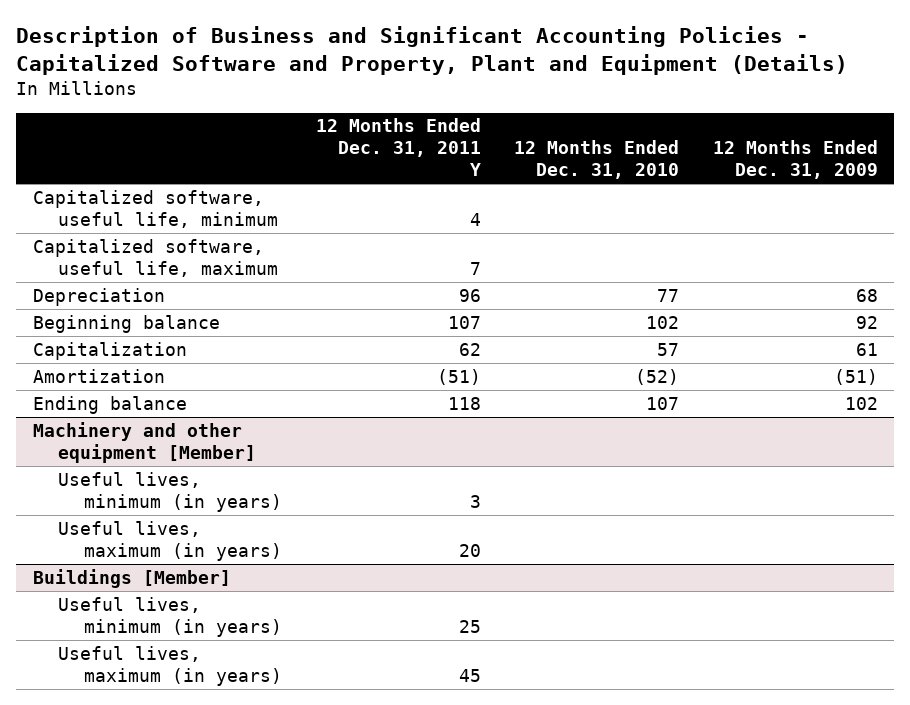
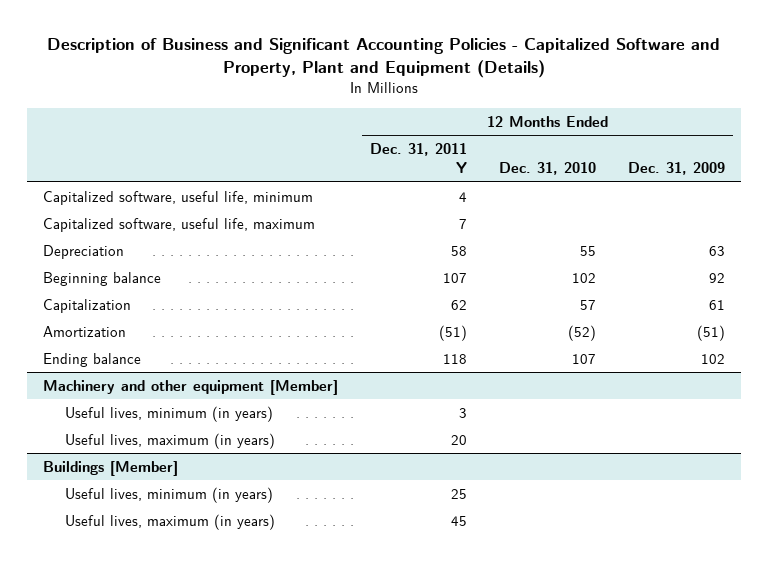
[458,288,481,302] 96 -> [451,245,468,256] 58
[657,288,680,302] 77 -> [580,245,597,256] 55
[855,288,878,302] 68 -> [709,245,726,256] 63

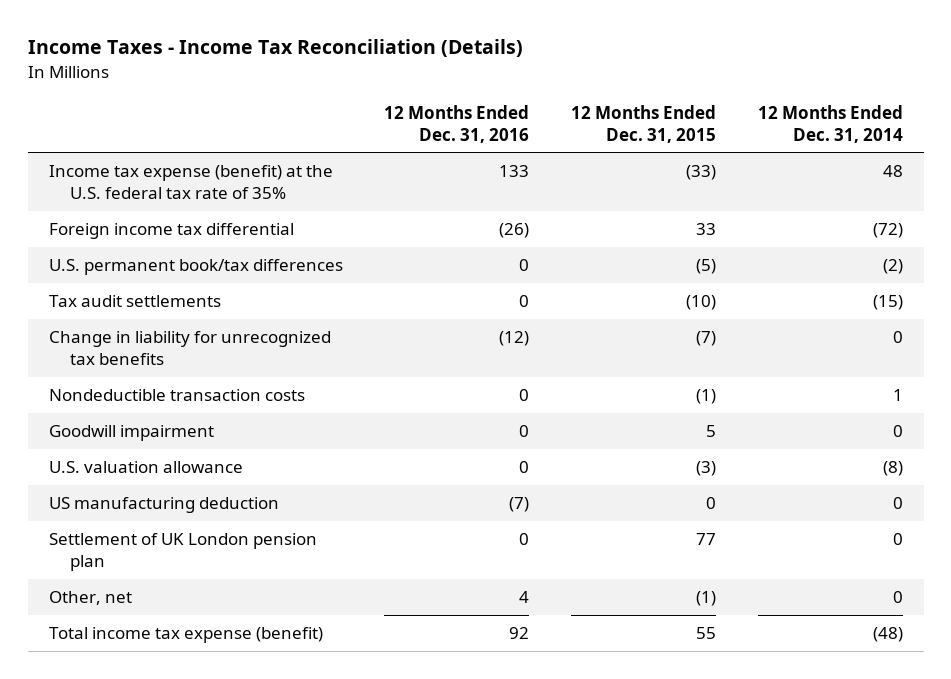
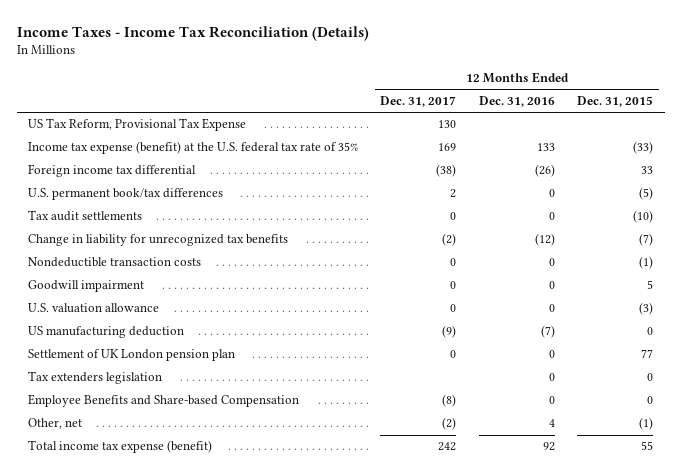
[757,104,903,143] 12 Months Ended Dec. 31, 2014 -> none
none -> [380,95,457,107] Dec. 31, 2017
none -> [27,118,246,132] US Tax Reform, Provisional Tax Expense
none -> [27,371,162,385] Tax extenders legislation
none -> [27,394,299,408] Employee Benefits and Share-based Compensation

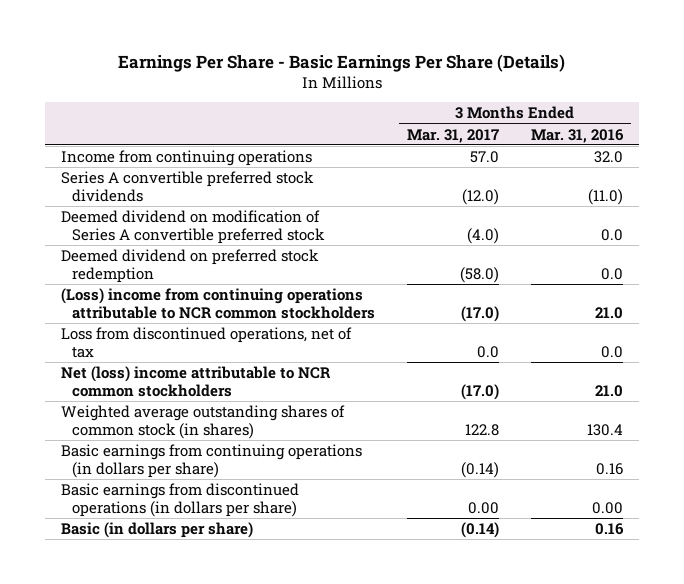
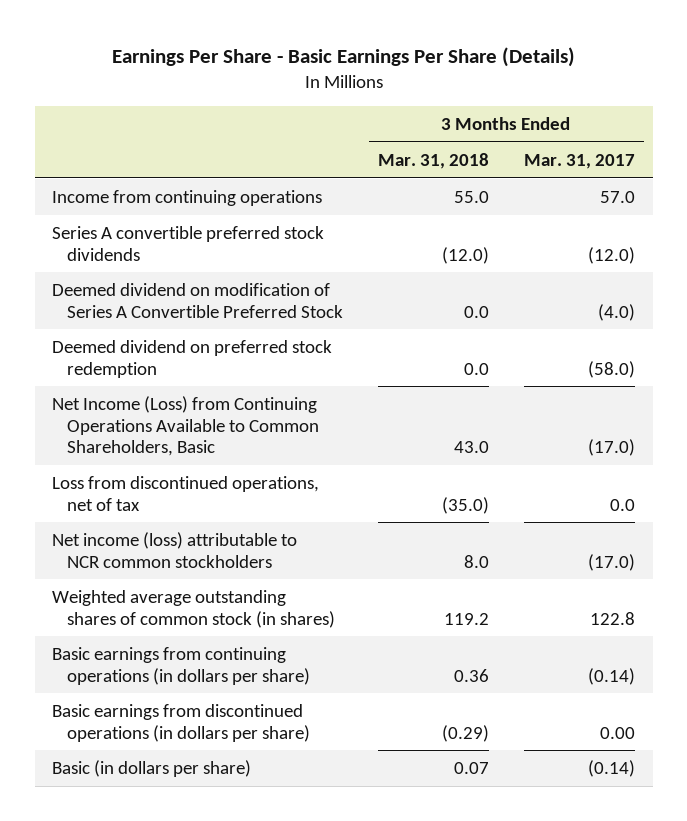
[531,128,625,143] Mar. 31, 2016 -> none
none -> [377,152,489,169] Mar. 31, 2018
[60,209,326,244] Deemed dividend on modification of Series A convertible preferred stock -> [52,282,343,318] Deemed dividend on modification of Series A Convertible Preferred Stock
[60,287,376,319] (Loss) income from continuing operations attributable to NCR common stockholders -> [52,395,319,457] Net Income (Loss) from Continuing Operations Available to Common Shareholders, Basic
[60,365,331,397] Net (loss) income attributable to NCR common stockholders -> [52,531,298,568] Net income (loss) attributable to NCR common stockholders

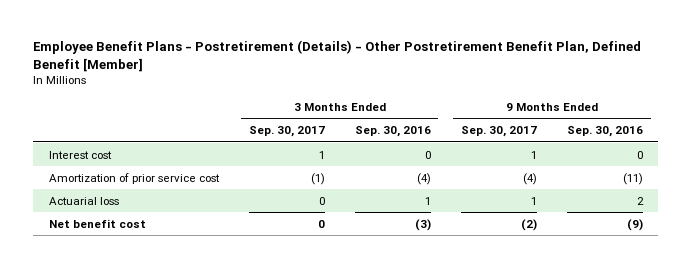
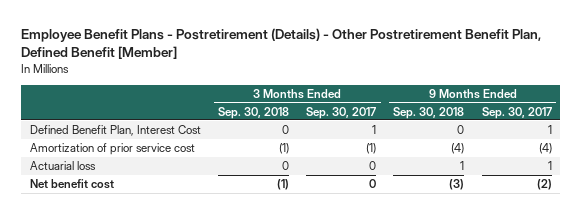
[354,126,431,138] Sep. 30, 2016 -> none
[567,126,644,138] Sep. 30, 2016 -> none
none -> [217,106,289,119] Sep. 30, 2018
none -> [393,106,465,119] Sep. 30, 2018
[48,150,112,159] Interest cost -> [29,125,201,137] Defined Benefit Plan, Interest Cost

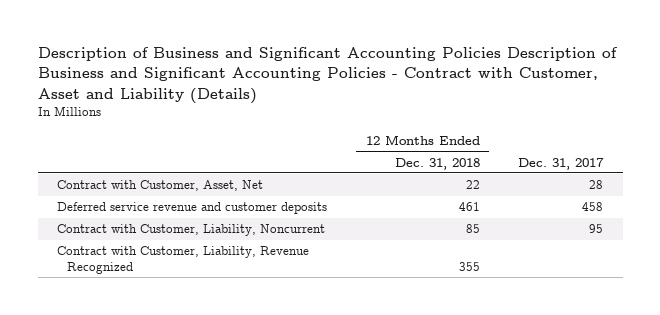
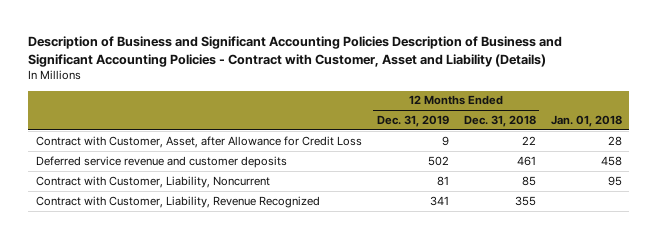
[518,157,605,170] Dec. 31, 2017 -> none
none -> [376,115,449,128] Dec. 31, 2019
none -> [550,115,622,128] Jan. 01, 2018
[56,180,263,192] Contract with Customer, Asset, Net -> [35,135,362,148] Contract with Customer, Asset, after Allowance for Credit Loss

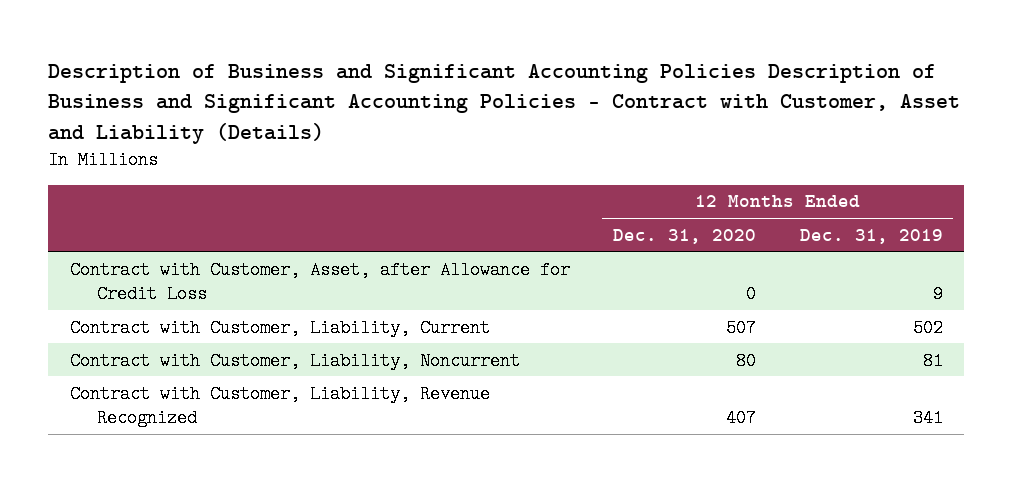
[463,115,536,128] Dec. 31, 2018 -> none
[550,115,622,128] Jan. 01, 2018 -> none
none -> [613,228,757,244] Dec. 31, 2020
[35,155,287,168] Deferred service revenue and customer deposits -> none
none -> [69,318,490,337] Contract with Customer, Liability, Current

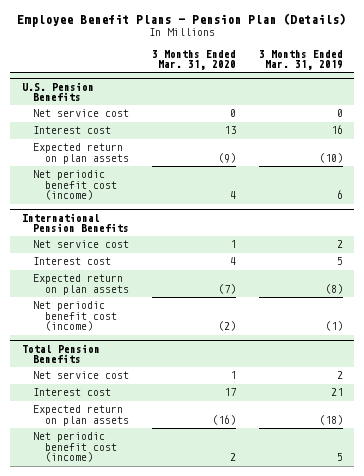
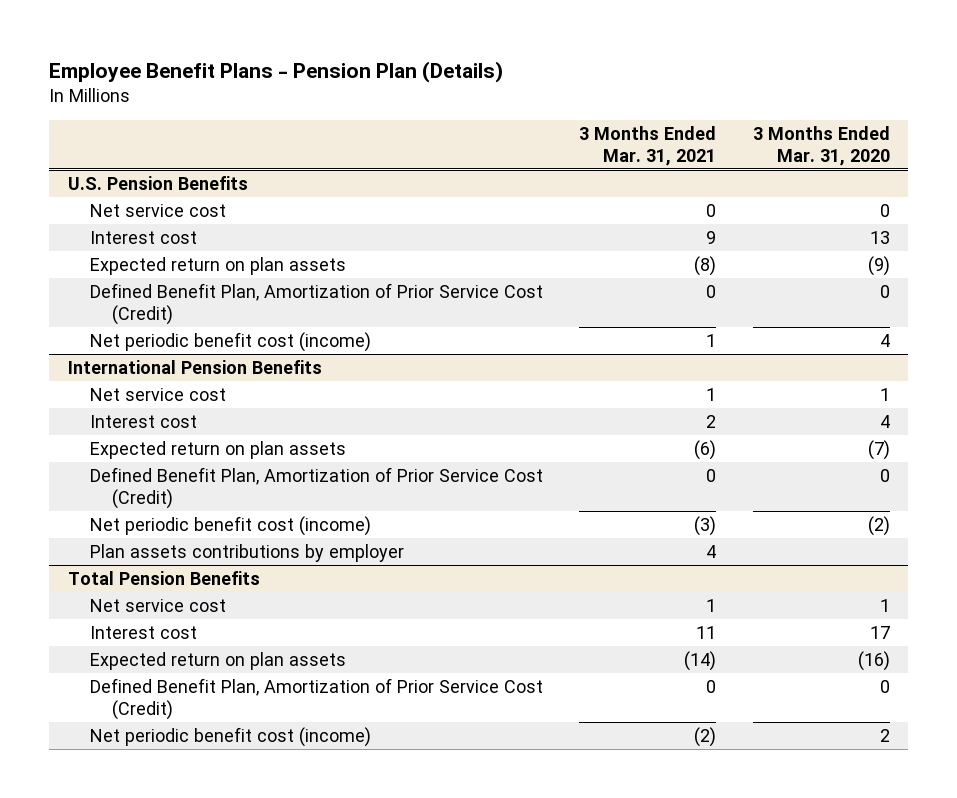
[258,49,343,71] 3 Months Ended Mar. 31, 2019 -> none
none -> [579,125,717,167] 3 Months Ended Mar. 31, 2021
none -> [89,282,543,325] Defined Benefit Plan, Amortization of Prior Service Cost (Credit)
none -> [89,466,543,509] Defined Benefit Plan, Amortization of Prior Service Cost (Credit)
none -> [89,543,404,562] Plan assets contributions by employer
none -> [89,677,543,720] Defined Benefit Plan, Amortization of Prior Service Cost (Credit)

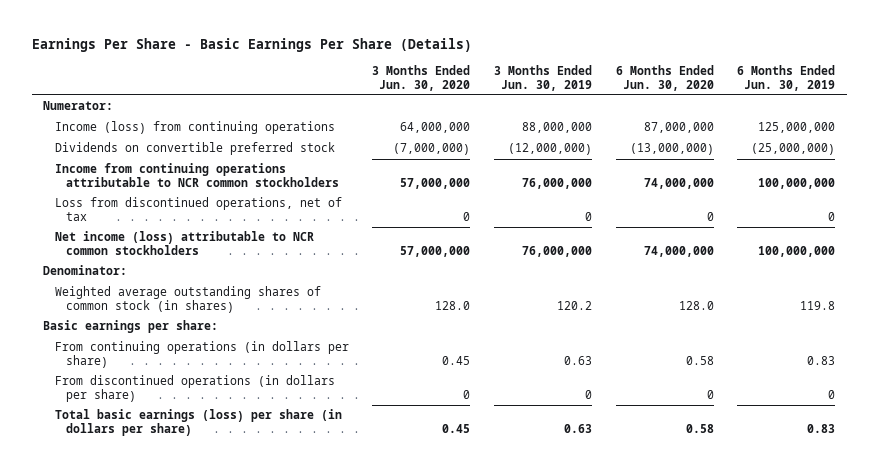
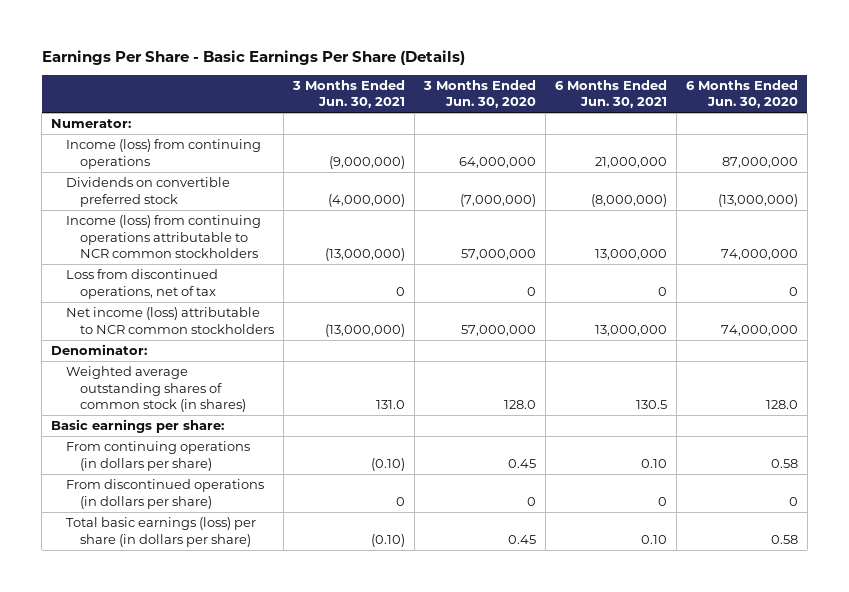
[493,64,592,91] 3 Months Ended Jun. 30, 2019 -> none
[737,64,836,91] 6 Months Ended Jun. 30, 2019 -> none
none -> [292,79,406,109] 3 Months Ended Jun. 30, 2021
none -> [554,79,667,109] 6 Months Ended Jun. 30, 2021
[54,163,339,188] Income from continuing operations attributable to NCR common stockholders -> [65,215,261,258] Income (loss) from continuing operations attributable to NCR common stockholders

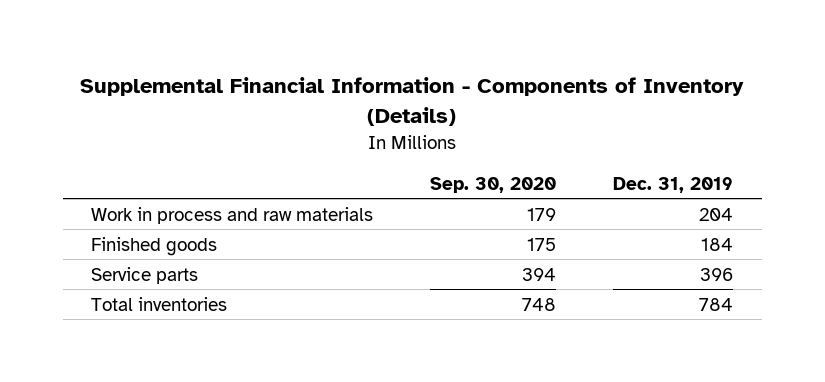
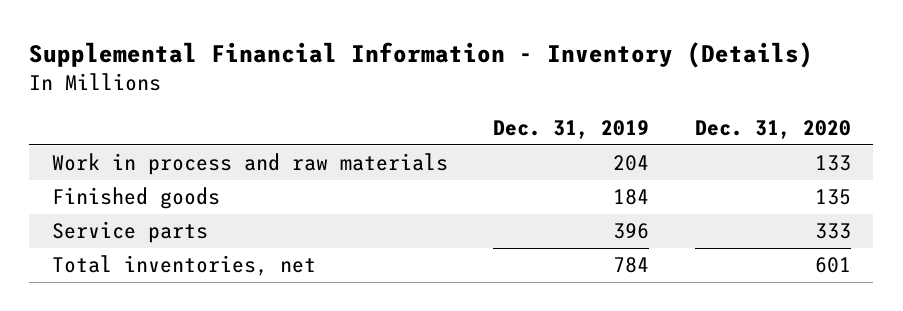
[80,76,745,126] Supplemental Financial Information - Components of Inventory (Details) -> [29,41,814,68] Supplemental Financial Information - Inventory (Details)
[430,176,557,193] Sep. 30, 2020 -> none
none -> [694,120,851,140] Dec. 31, 2020
[91,296,228,311] Total inventories -> [51,255,316,277] Total inventories, net

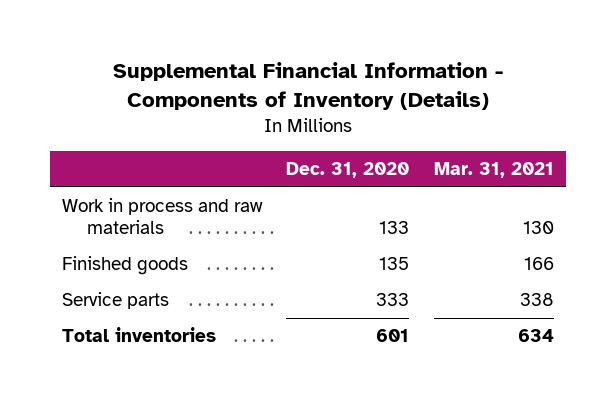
[29,41,814,68] Supplemental Financial Information - Inventory (Details) -> [112,62,503,111] Supplemental Financial Information - Components of Inventory (Details)
[493,120,650,140] Dec. 31, 2019 -> none
none -> [433,161,554,178] Mar. 31, 2021
[51,255,316,277] Total inventories, net -> [61,327,216,343] Total inventories

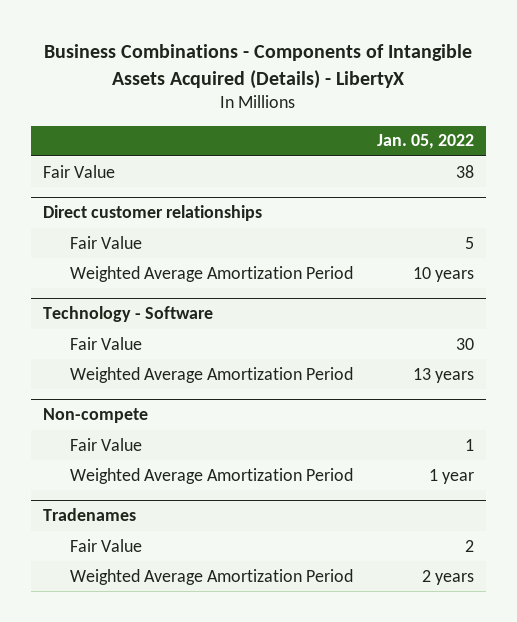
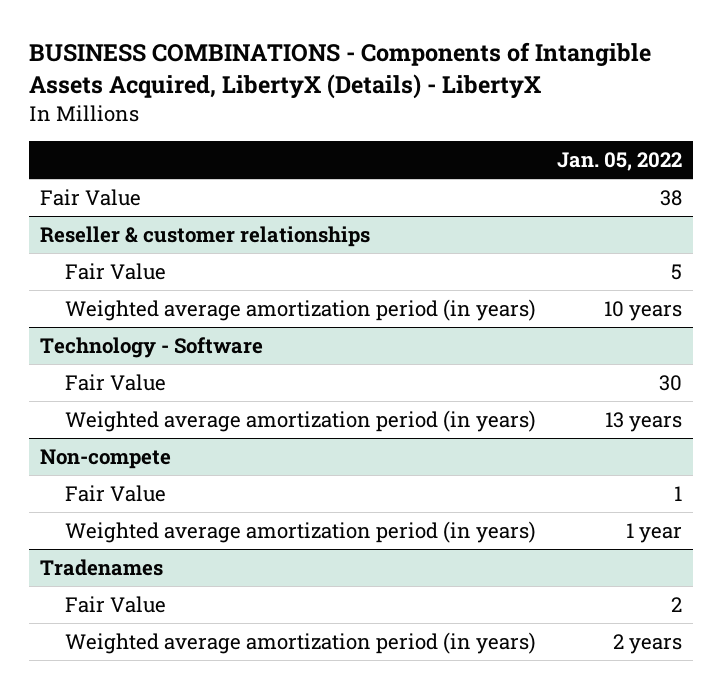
[44,44,473,89] Business Combinations - Components of Intangible Assets Acquired (Details) - LibertyX -> [29,42,652,99] BUSINESS COMBINATIONS - Components of Intangible Assets Acquired, LibertyX (Details) - LibertyX
[42,205,262,222] Direct customer relationships -> [39,225,370,247] Reseller & customer relationships
[70,265,354,282] Weighted Average Amortization Period -> [65,298,537,321] Weighted average amortization period (in years)
[70,366,354,383] Weighted Average Amortization Period -> [65,409,537,432] Weighted average amortization period (in years)
[70,467,354,484] Weighted Average Amortization Period -> [65,520,537,543] Weighted average amortization period (in years)
[70,568,354,585] Weighted Average Amortization Period -> [65,631,537,654] Weighted average amortization period (in years)

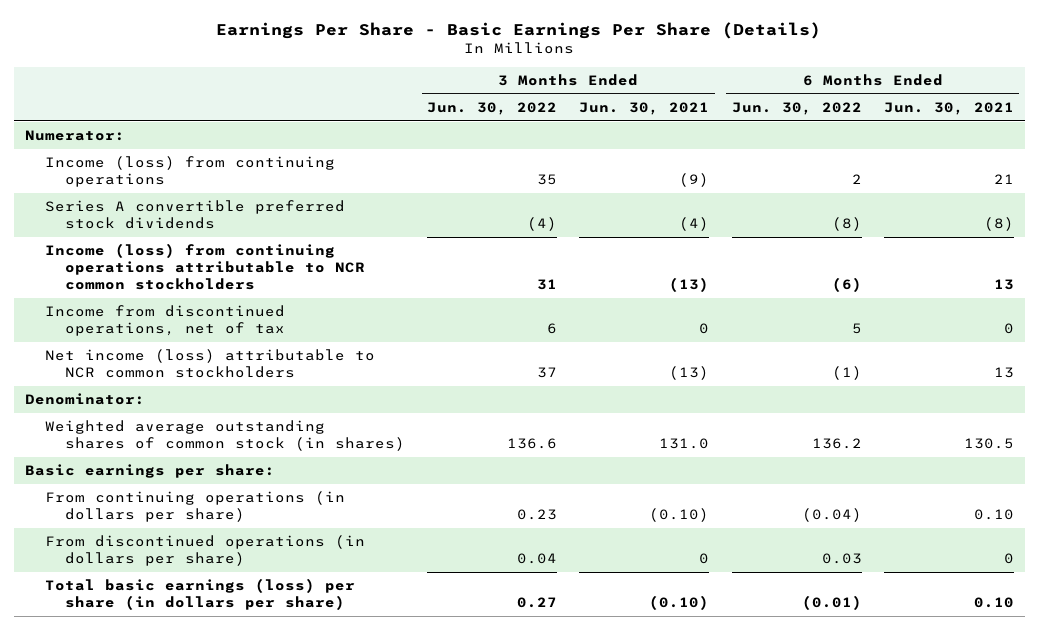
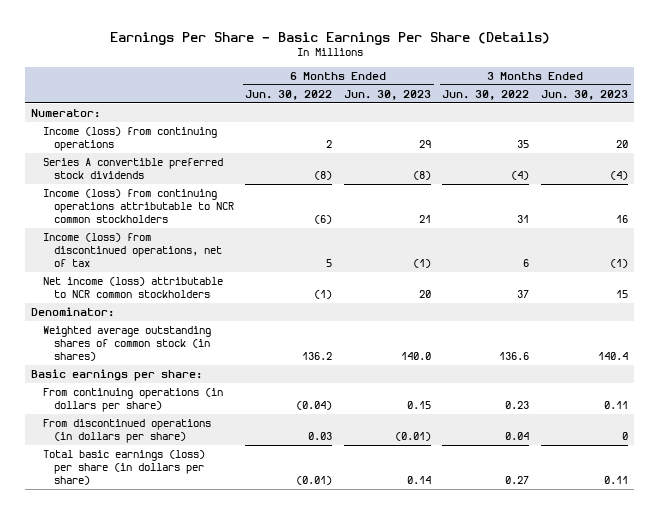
[579,102,710,116] Jun. 30, 2021 -> none
[883,102,1014,116] Jun. 30, 2021 -> none
none -> [343,89,431,100] Jun. 30, 2023
none -> [540,89,628,100] Jun. 30, 2023
[44,305,285,337] Income from discontinued operations, net of tax -> [42,232,223,267] Income (loss) from discontinued operations, net of tax

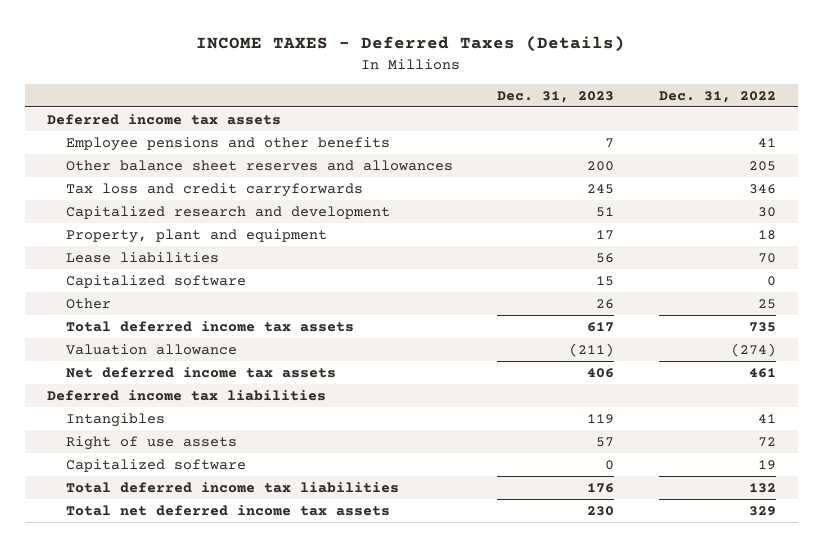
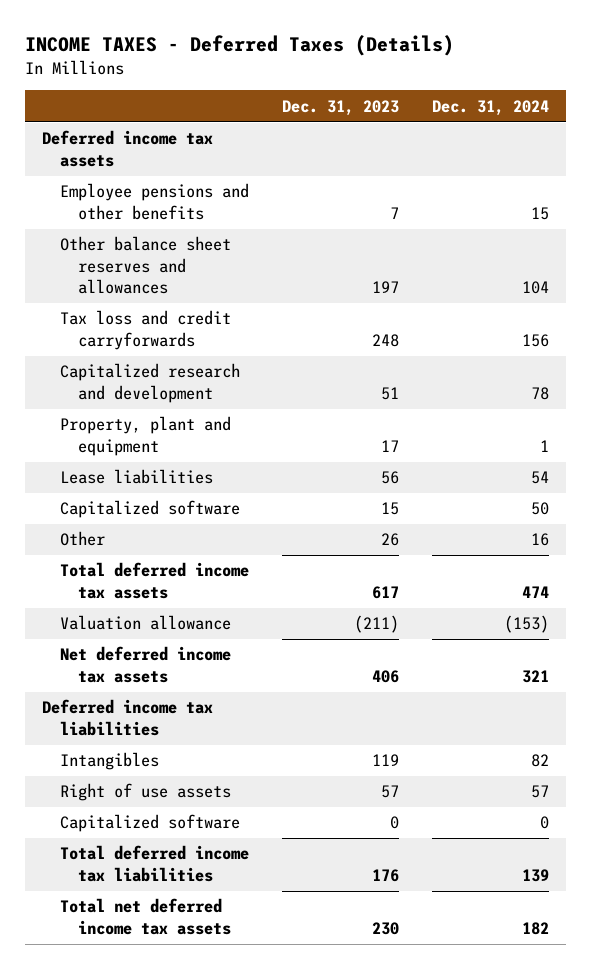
[658,90,776,103] Dec. 31, 2022 -> none
none -> [431,99,549,116] Dec. 31, 2024
[587,160,615,171] 200 -> [371,281,399,294] 197
[587,183,615,194] 245 -> [371,333,399,347] 248

